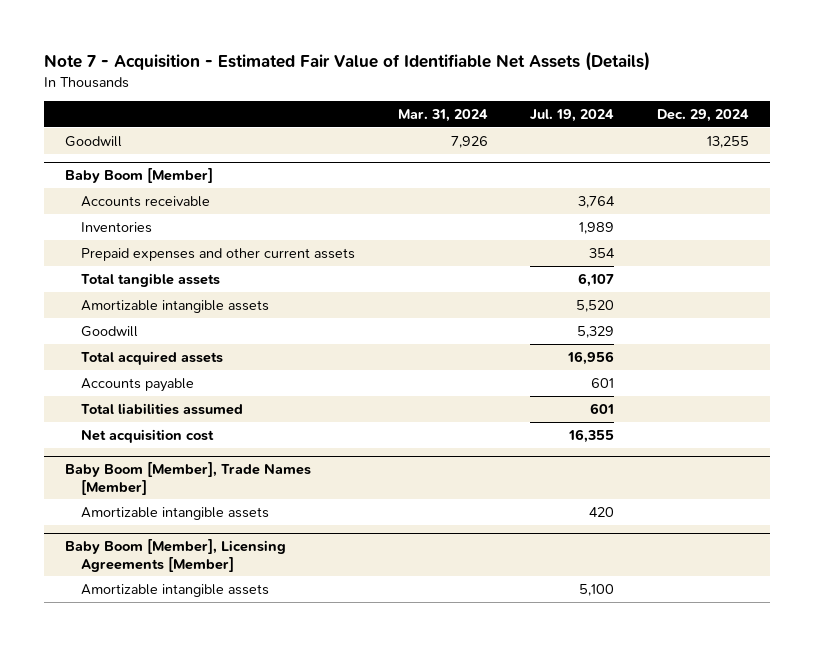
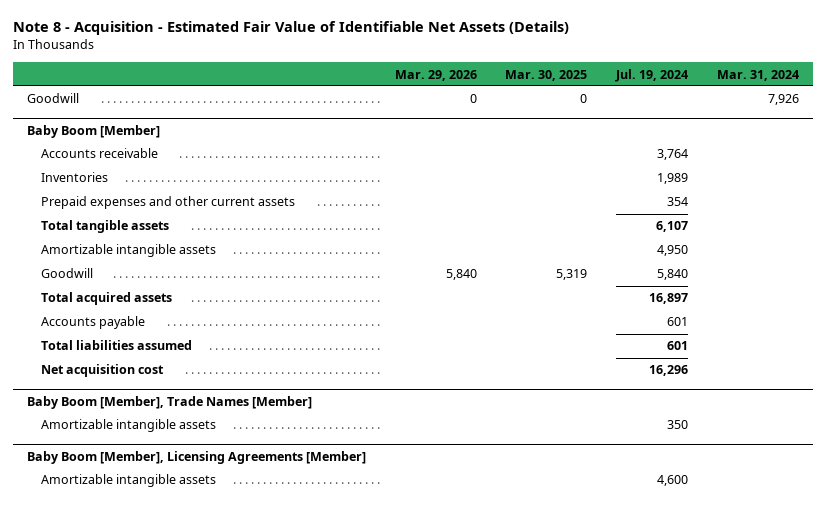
[44,50,651,71] Note 7 - Acquisition - Estimated Fair Value of Identifiable Net Assets (Details) -> [12,21,569,36] Note 8 - Acquisition - Estimated Fair Value of Identifiable Net Assets (Details)
[657,108,750,122] Dec. 29, 2024 -> none
none -> [394,69,477,81] Mar. 29, 2026
none -> [505,69,588,81] Mar. 30, 2025
[576,299,615,312] 5,520 -> [657,245,689,257] 4,950
[577,325,615,338] 5,329 -> [657,269,689,281] 5,840
[567,350,615,365] 16,956 -> [649,293,689,305] 16,897
[568,428,615,443] 16,355 -> [649,365,689,377] 16,296
[589,506,615,517] 420 -> [667,420,689,430] 350
[579,583,615,596] 5,100 -> [657,475,689,487] 4,600

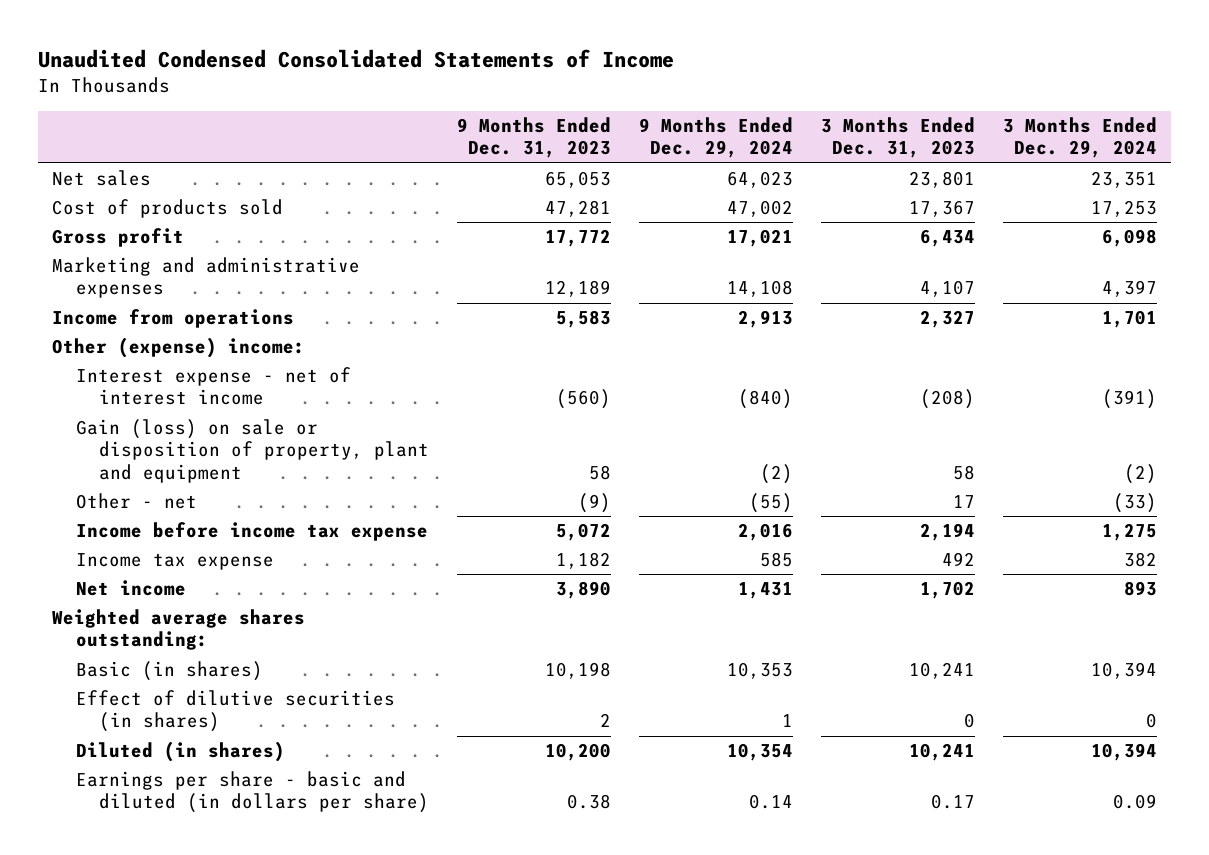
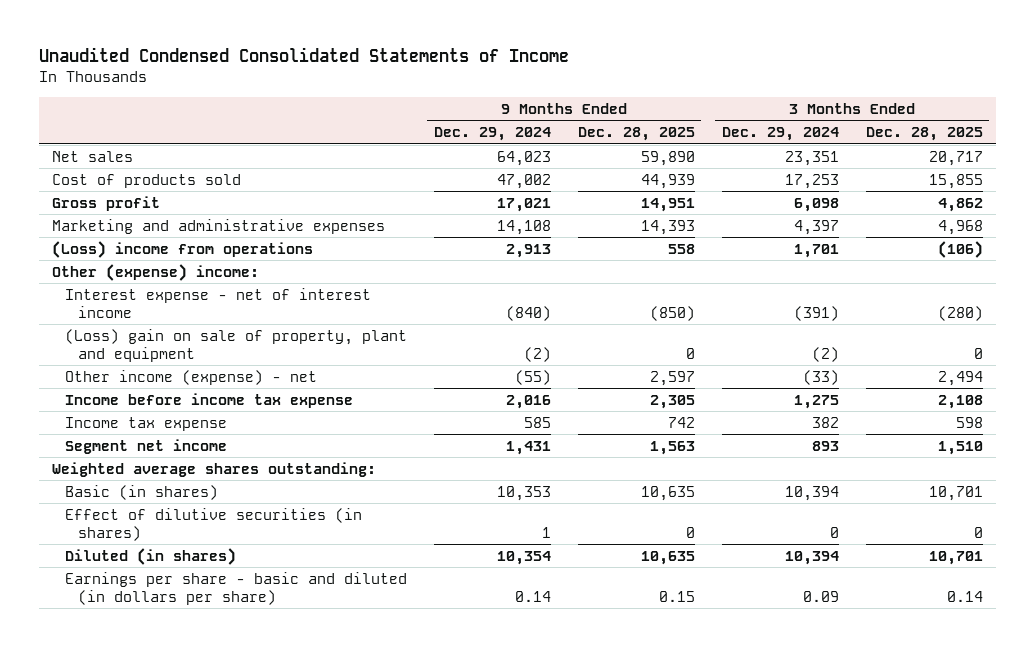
[456,117,611,159] 9 Months Ended Dec. 31, 2023 -> none
[820,117,975,159] 3 Months Ended Dec. 31, 2023 -> none
none -> [577,127,695,142] Dec. 28, 2025
none -> [865,127,983,142] Dec. 28, 2025
[52,309,295,329] Income from operations -> [52,240,314,258] (Loss) income from operations
[75,419,429,483] Gain (loss) on sale or disposition of property, plant and equipment -> [64,328,407,362] (Loss) gain on sale of property, plant and equipment
[75,493,197,510] Other - net -> [64,369,317,385] Other income (expense) - net
[75,580,186,597] Net income -> [64,438,227,454] Segment net income

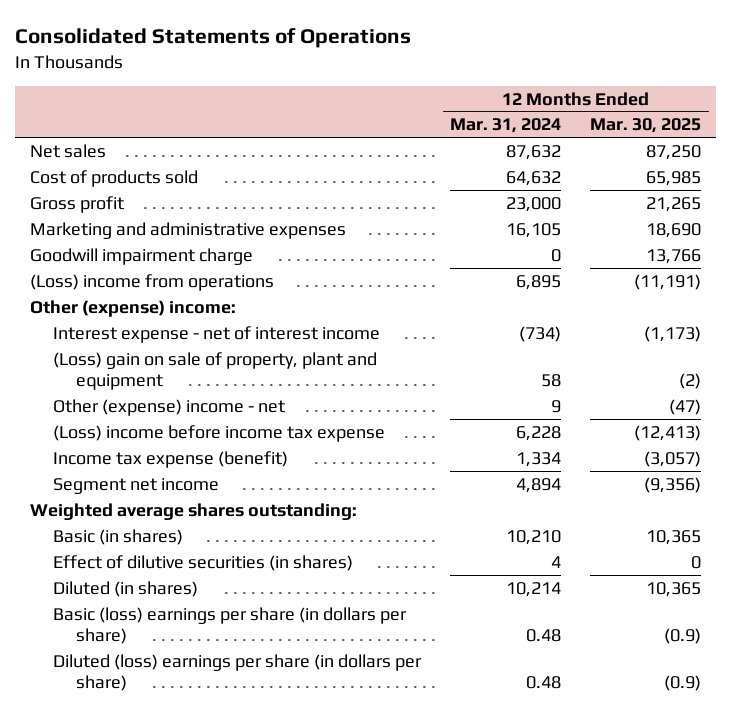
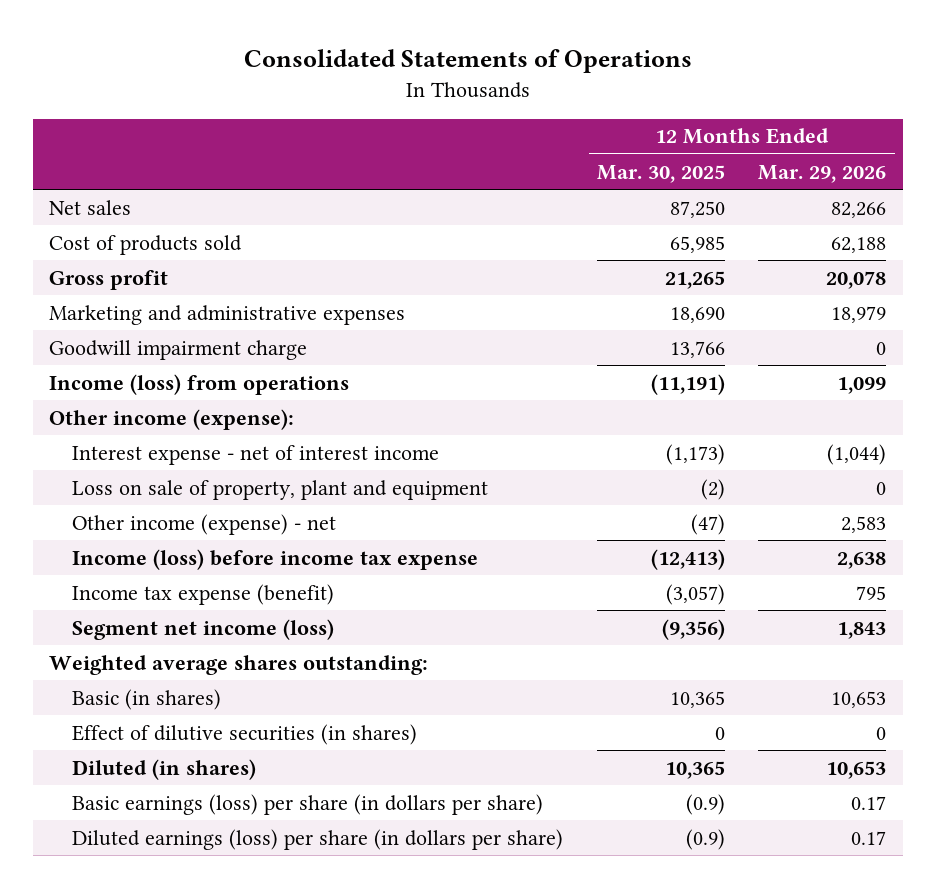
[450,118,562,134] Mar. 31, 2024 -> none
none -> [758,164,887,183] Mar. 29, 2026
[29,273,274,291] (Loss) income from operations -> [49,373,350,395] Income (loss) from operations
[29,299,236,317] Other (expense) income: -> [49,408,295,430] Other income (expense):
[52,351,377,390] (Loss) gain on sale of property, plant and equipment -> [72,479,489,500] Loss on sale of property, plant and equipment
[52,398,285,416] Other (expense) income - net -> [72,513,337,535] Other income (expense) - net
[52,424,385,442] (Loss) income before income tax expense -> [72,548,479,570] Income (loss) before income tax expense
[52,477,219,494] Segment net income -> [72,618,335,640] Segment net income (loss)
[52,606,407,644] Basic (loss) earnings per share (in dollars per share) -> [72,793,544,815] Basic earnings (loss) per share (in dollars per share)
[52,653,422,691] Diluted (loss) earnings per share (in dollars per share) -> [72,828,564,850] Diluted earnings (loss) per share (in dollars per share)

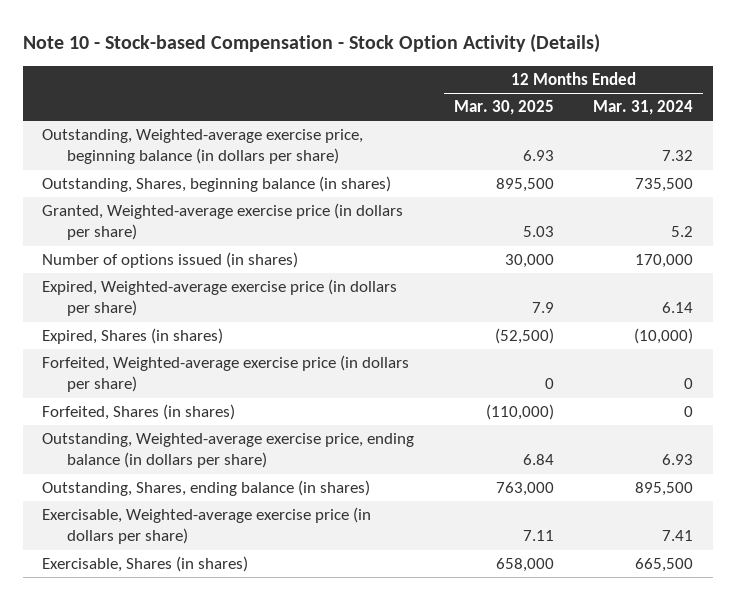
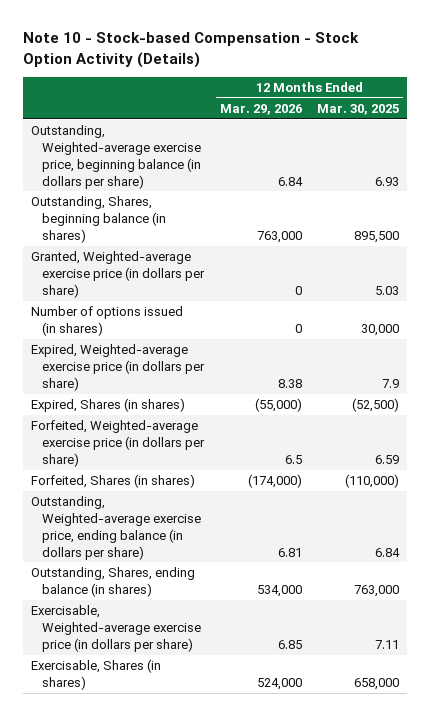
[593,100,694,116] Mar. 31, 2024 -> none
none -> [219,104,302,116] Mar. 29, 2026
[544,378,554,390] 0 -> [375,454,400,464] 6.59

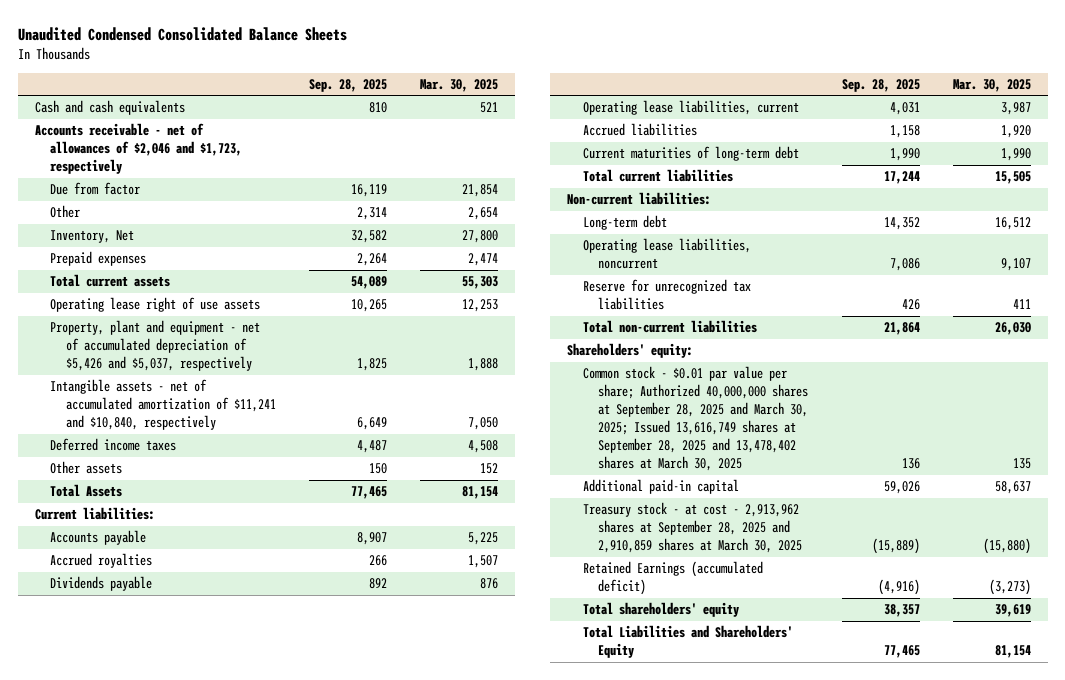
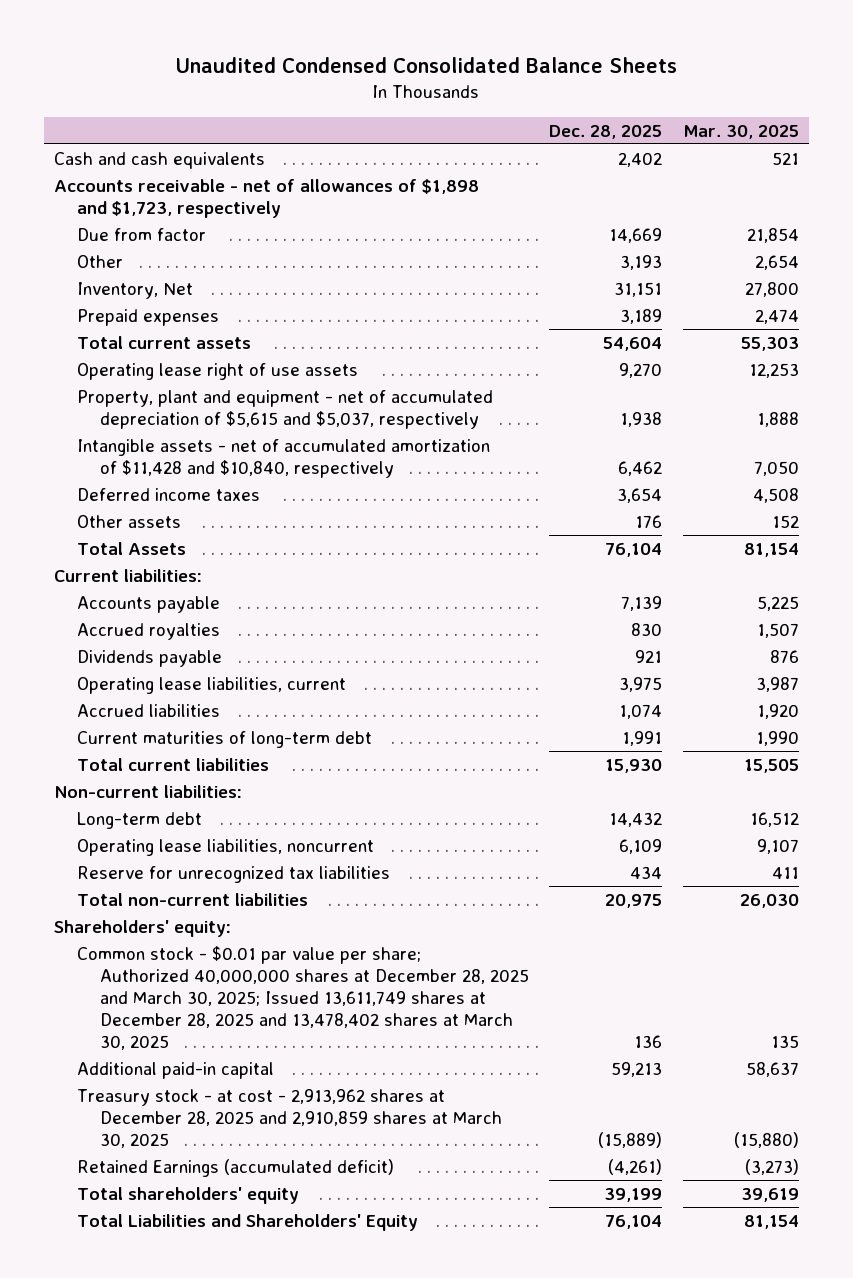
[309,78,388,92] Sep. 28, 2025 -> none
none -> [549,124,663,139] Dec. 28, 2025
[34,123,243,175] Accounts receivable - net of allowances of $2,046 and $1,723, respectively -> [54,178,480,218] Accounts receivable - net of allowances of $1,898 and $1,723, respectively
[50,320,261,372] Property, plant and equipment - net of accumulated depreciation of $5,426 and $5,037, respectively -> [76,389,493,429] Property, plant and equipment - net of accumulated depreciation of $5,615 and $5,037, respectively
[50,379,276,431] Intangible assets - net of accumulated amortization of $11,241 and $10,840, respectively -> [76,438,490,478] Intangible assets - net of accumulated amortization of $11,428 and $10,840, respectively
[582,366,809,472] Common stock - $0.01 par value per share; Authorized 40,000,000 shares at September 28, 2025 and March 30, 2025; Issued 13,616,749 shares at September 28, 2025 and 13,478,402 shares at March 30, 2025 -> [76,945,529,1050] Common stock - $0.01 par value per share; Authorized 40,000,000 shares at December 28, 2025 and March 30, 2025; Issued 13,611,749 shares at December 28, 2025 and 13,478,402 shares at March 30, 2025
[582,502,803,554] Treasury stock - at cost - 2,913,962 shares at September 28, 2025 and 2,910,859 shares at March 30, 2025 -> [76,1088,502,1148] Treasury stock - at cost - 2,913,962 shares at December 28, 2025 and 2,910,859 shares at March 30, 2025

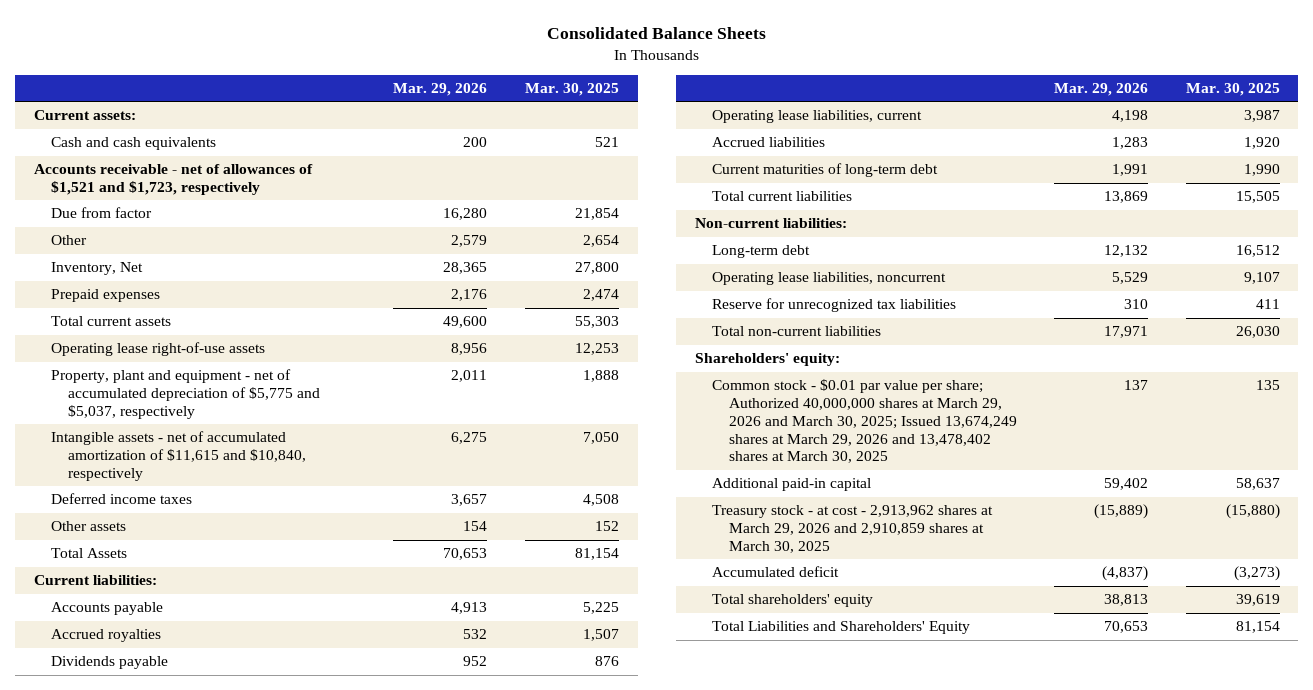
[175,56,678,73] Unaudited Condensed Consolidated Balance Sheets -> [546,26,766,39] Consolidated Balance Sheets
[549,124,663,139] Dec. 28, 2025 -> none
none -> [393,83,488,97] Mar. 29, 2026
none -> [33,110,136,121] Current assets:
[54,178,480,218] Accounts receivable - net of allowances of $1,898 and $1,723, respectively -> [33,164,313,196] Accounts receivable - net of allowances of $1,521 and $1,723, respectively
[76,362,358,380] Operating lease right of use assets -> [50,342,265,357] Operating lease right-of-use assets
[76,389,493,429] Property, plant and equipment - net of accumulated depreciation of $5,615 and $5,037, respectively -> [50,369,321,419] Property, plant and equipment - net of accumulated depreciation of $5,775 and $5,037, respectively
[76,438,490,478] Intangible assets - net of accumulated amortization of $11,428 and $10,840, respectively -> [50,431,307,481] Intangible assets - net of accumulated amortization of $11,615 and $10,840, respectively
[76,945,529,1050] Common stock - $0.01 par value per share; Authorized 40,000,000 shares at December 28, 2025 and March 30, 2025; Issued 13,611,749 shares at December 28, 2025 and 13,478,402 shares at March 30, 2025 -> [711,379,1017,464] Common stock - $0.01 par value per share; Authorized 40,000,000 shares at March 29, 2026 and March 30, 2025; Issued 13,674,249 shares at March 29, 2026 and 13,478,402 shares at March 30, 2025
[76,1088,502,1148] Treasury stock - at cost - 2,913,962 shares at December 28, 2025 and 2,910,859 shares at March 30, 2025 -> [711,505,993,553] Treasury stock - at cost - 2,913,962 shares at March 29, 2026 and 2,910,859 shares at March 30, 2025
[76,1158,394,1177] Retained Earnings (accumulated deficit) -> [711,566,839,578] Accumulated deficit

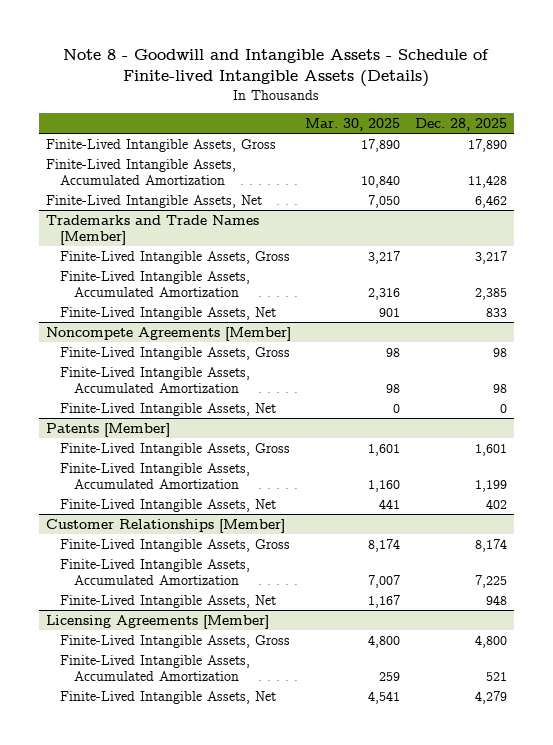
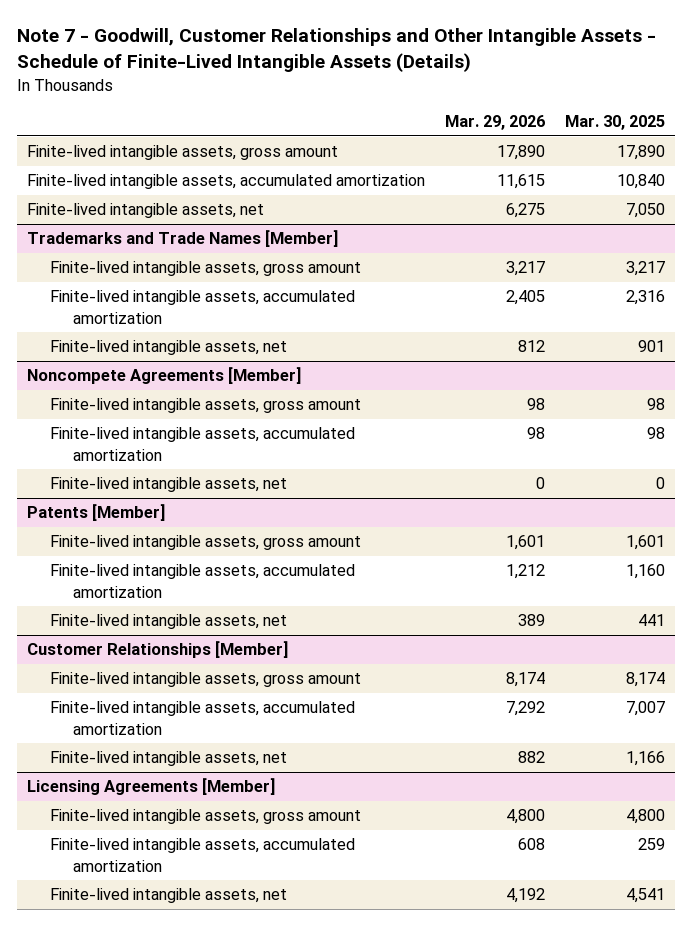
[63,49,490,88] Note 8 - Goodwill and Intangible Assets - Schedule of Finite-lived Intangible Assets (Details) -> [16,28,656,73] Note 7 - Goodwill, Customer Relationships and Other Intangible Assets - Schedule of Finite-Lived Intangible Assets (Details)
[414,117,507,131] Dec. 28, 2025 -> none
none -> [445,115,546,131] Mar. 29, 2026
[46,138,277,152] Finite-Lived Intangible Assets, Gross -> [26,145,338,161] Finite-lived intangible assets, gross amount
[46,158,237,185] Finite-Lived Intangible Assets, Accumulated Amortization -> [26,174,425,190] Finite-lived intangible assets, accumulated amortization
[46,194,263,208] Finite-Lived Intangible Assets, Net -> [26,203,264,219] Finite-lived intangible assets, net
[59,250,290,264] Finite-Lived Intangible Assets, Gross -> [49,261,361,277] Finite-lived intangible assets, gross amount
[59,270,250,297] Finite-Lived Intangible Assets, Accumulated Amortization -> [49,290,355,324] Finite-lived intangible assets, accumulated amortization
[59,306,276,320] Finite-Lived Intangible Assets, Net -> [49,340,287,356] Finite-lived intangible assets, net
[59,346,290,360] Finite-Lived Intangible Assets, Gross -> [49,398,361,414] Finite-lived intangible assets, gross amount
[59,366,250,393] Finite-Lived Intangible Assets, Accumulated Amortization -> [49,427,355,461] Finite-lived intangible assets, accumulated amortization
[59,402,276,416] Finite-Lived Intangible Assets, Net -> [49,477,287,493] Finite-lived intangible assets, net
[59,442,290,456] Finite-Lived Intangible Assets, Gross -> [49,535,361,551] Finite-lived intangible assets, gross amount
[59,462,250,489] Finite-Lived Intangible Assets, Accumulated Amortization -> [49,564,355,598] Finite-lived intangible assets, accumulated amortization
[59,498,276,512] Finite-Lived Intangible Assets, Net -> [49,614,287,630] Finite-lived intangible assets, net
[59,538,290,552] Finite-Lived Intangible Assets, Gross -> [49,672,361,688] Finite-lived intangible assets, gross amount
[59,558,250,585] Finite-Lived Intangible Assets, Accumulated Amortization -> [49,701,355,735] Finite-lived intangible assets, accumulated amortization
[59,594,276,608] Finite-Lived Intangible Assets, Net -> [49,751,287,767] Finite-lived intangible assets, net
[368,594,401,608] 1,167 -> [626,751,666,767] 1,166
[59,634,290,648] Finite-Lived Intangible Assets, Gross -> [49,809,361,825] Finite-lived intangible assets, gross amount
[59,654,250,681] Finite-Lived Intangible Assets, Accumulated Amortization -> [49,838,355,872] Finite-lived intangible assets, accumulated amortization
[59,690,276,704] Finite-Lived Intangible Assets, Net -> [49,888,287,904] Finite-lived intangible assets, net

